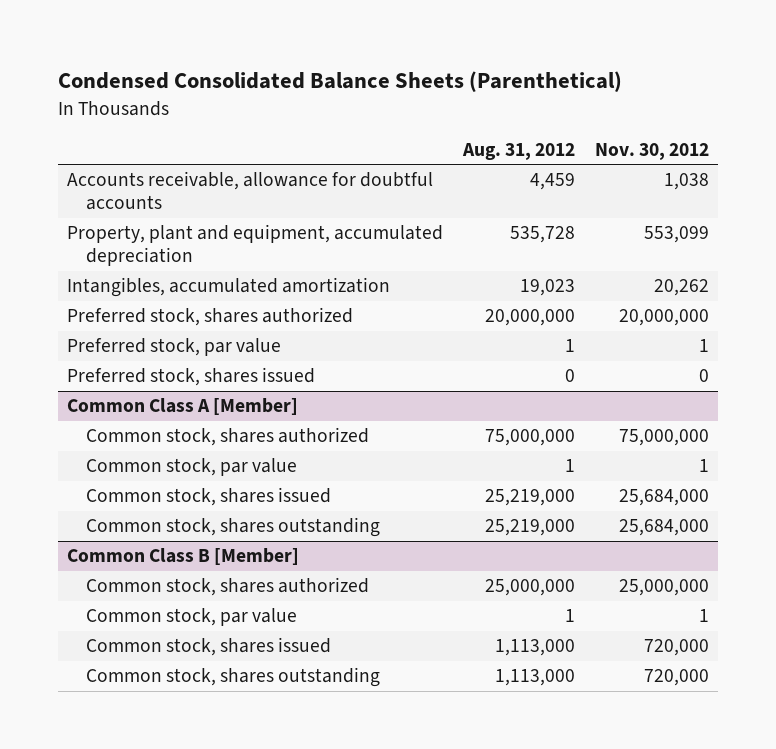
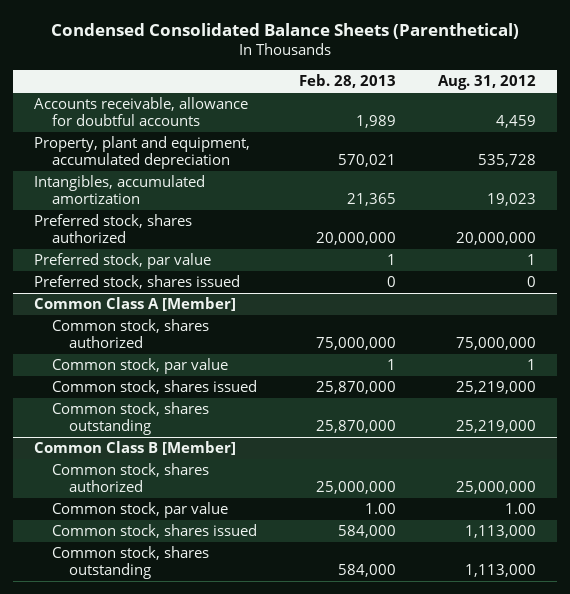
[594,142,709,160] Nov. 30, 2012 -> none
none -> [298,74,396,89] Feb. 28, 2013
[564,609,575,623] 1 -> [504,503,536,515] 1.00

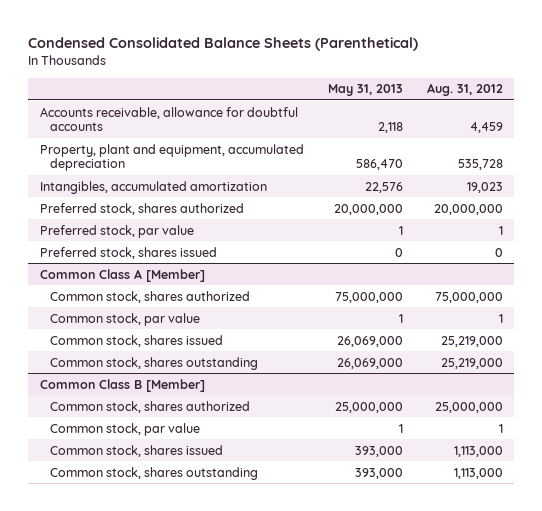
[298,74,396,89] Feb. 28, 2013 -> none
none -> [327,84,403,97] May 31, 2013
[504,503,536,515] 1.00 -> [498,423,503,433] 1

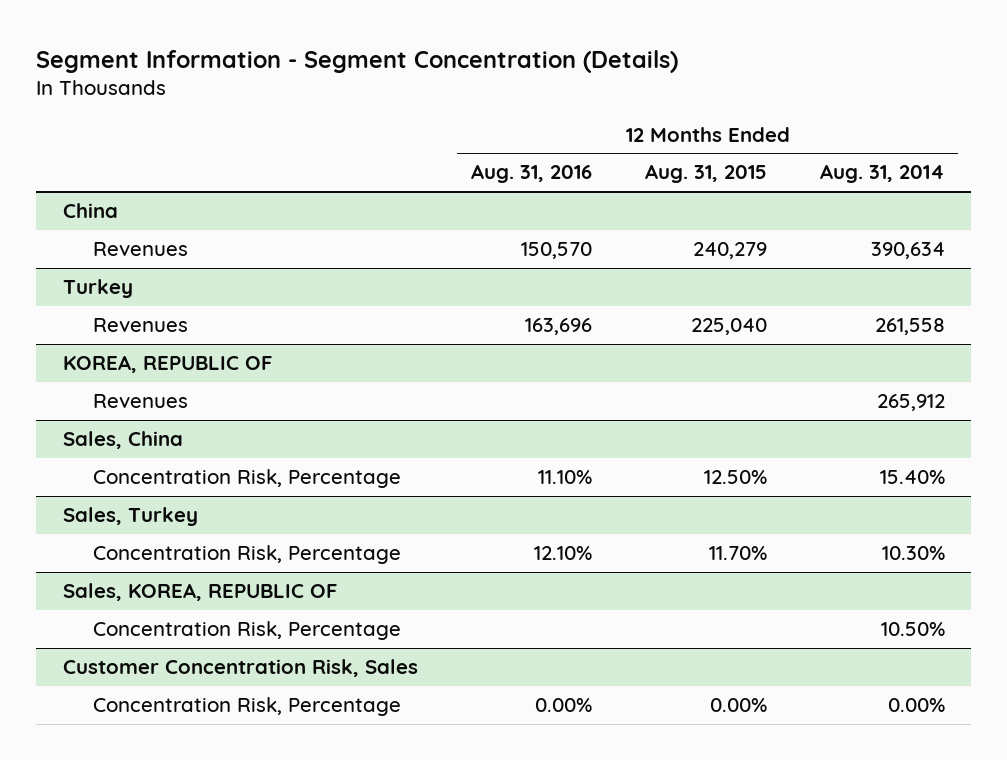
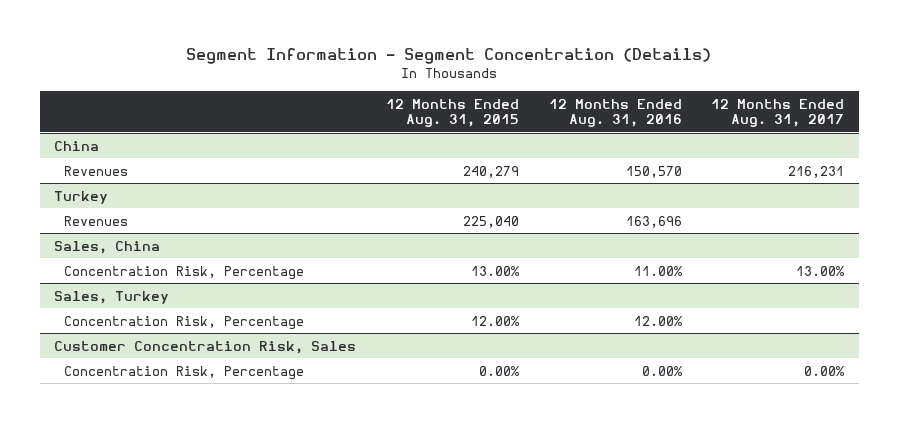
[819,164,945,184] Aug. 31, 2014 -> none
none -> [711,98,845,128] 12 Months Ended Aug. 31, 2017
[62,355,273,374] KOREA, REPUBLIC OF -> none
[92,394,188,409] Revenues -> none
[537,470,592,485] 11.10% -> [633,265,683,276] 11.00%
[703,470,767,485] 12.50% -> [470,265,520,276] 13.00%
[62,583,338,602] Sales, KOREA, REPUBLIC OF -> none
[92,621,401,641] Concentration Risk, Percentage -> none
[533,546,592,561] 12.10% -> [633,315,683,326] 12.00%
[708,546,767,561] 11.70% -> [470,315,520,326] 12.00%

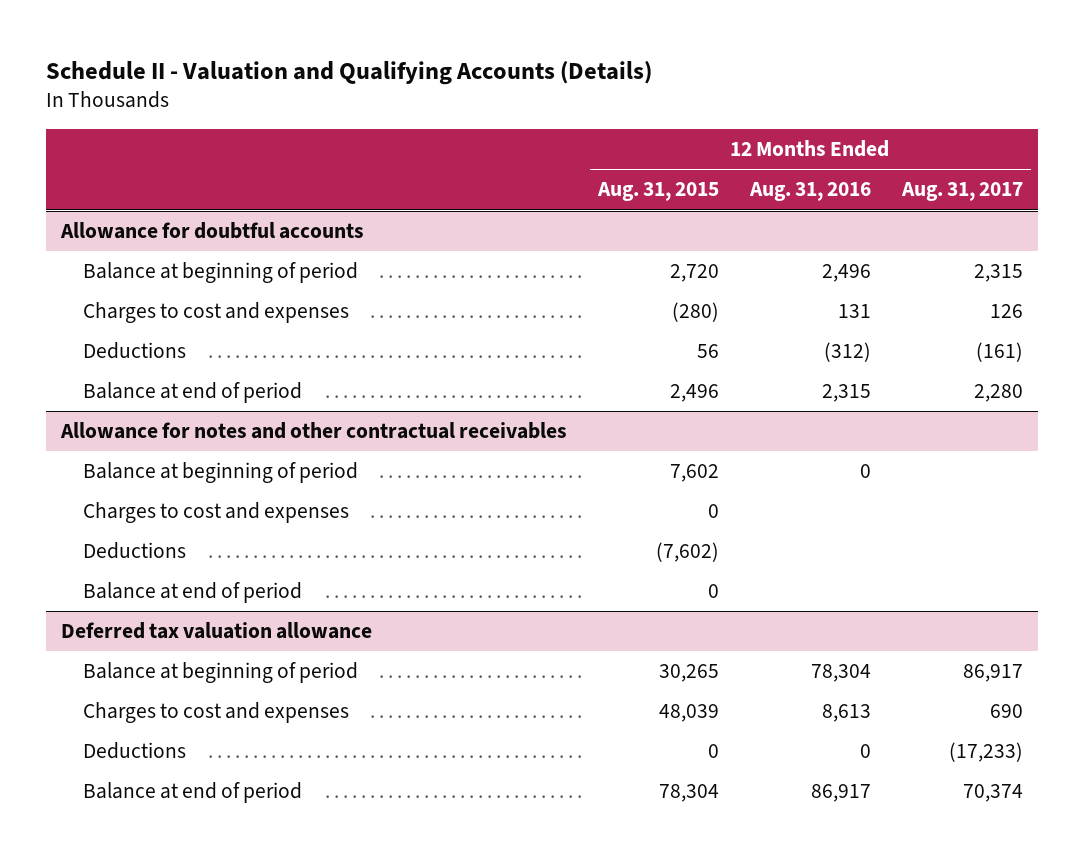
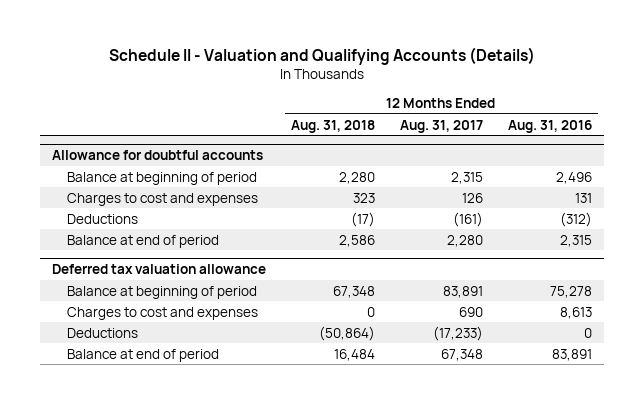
[596,182,719,202] Aug. 31, 2015 -> none
none -> [290,119,375,133] Aug. 31, 2018
[59,422,567,440] Allowance for notes and other contractual receivables -> none
[83,462,359,484] Balance at beginning of period -> none
[83,502,350,524] Charges to cost and expenses -> none
[83,542,187,560] Deductions -> none
[83,582,303,604] Balance at end of period -> none
[810,664,871,683] 78,304 -> [549,285,592,298] 75,278
[962,664,1023,683] 86,917 -> [442,285,483,298] 83,891
[810,784,871,803] 86,917 -> [551,348,592,361] 83,891
[962,784,1023,803] 70,374 -> [440,348,483,361] 67,348

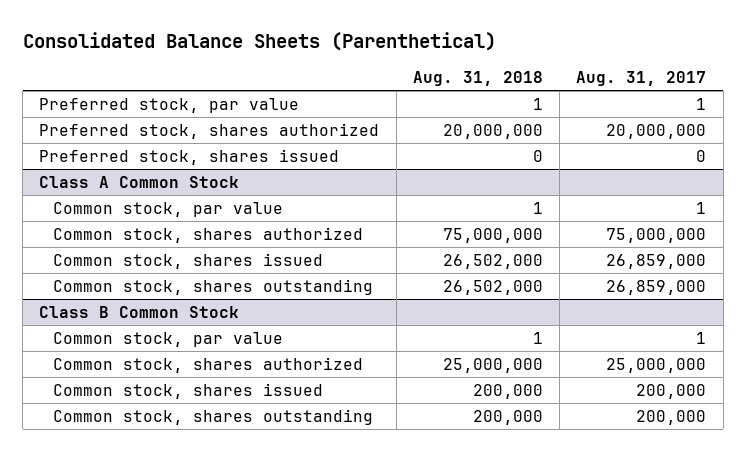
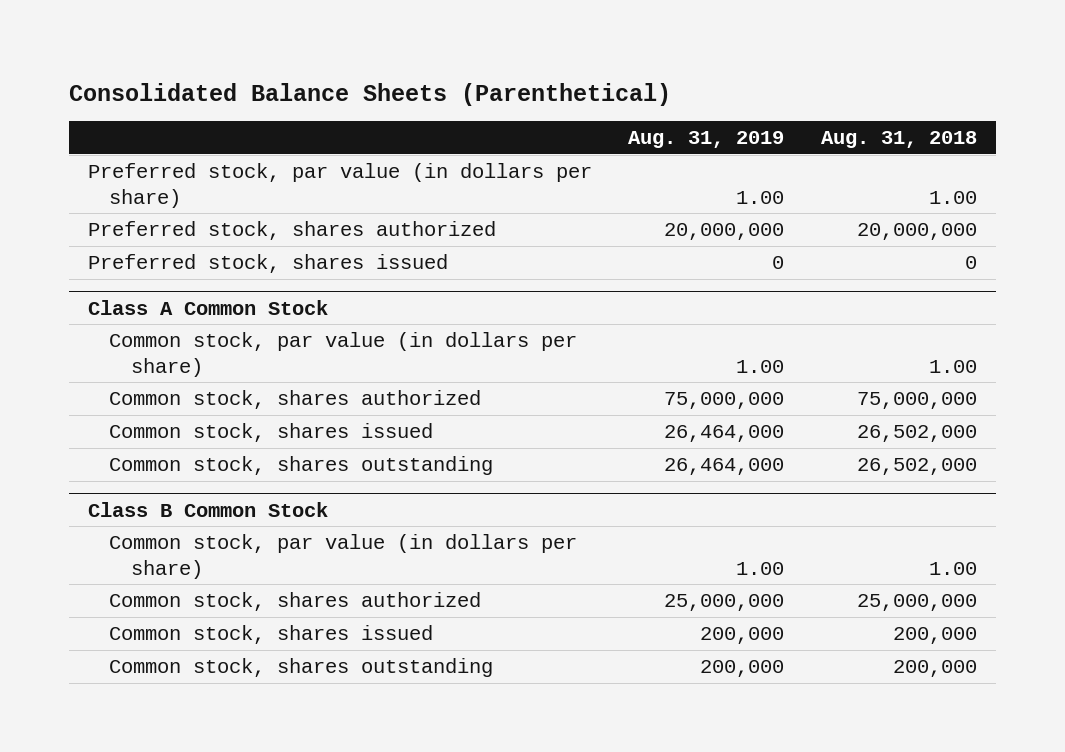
[576,70,707,86] Aug. 31, 2017 -> none
none -> [628,131,785,149] Aug. 31, 2019
[39,98,300,114] Preferred stock, par value -> [87,162,592,208] Preferred stock, par value (in dollars per share)
[532,98,543,111] 1 -> [929,190,978,204] 1.00
[53,202,284,218] Common stock, par value -> [109,331,578,377] Common stock, par value (in dollars per share)
[532,202,543,215] 1 -> [929,359,978,373] 1.00
[53,332,284,348] Common stock, par value -> [109,533,578,579] Common stock, par value (in dollars per share)
[532,332,543,345] 1 -> [929,561,978,575] 1.00

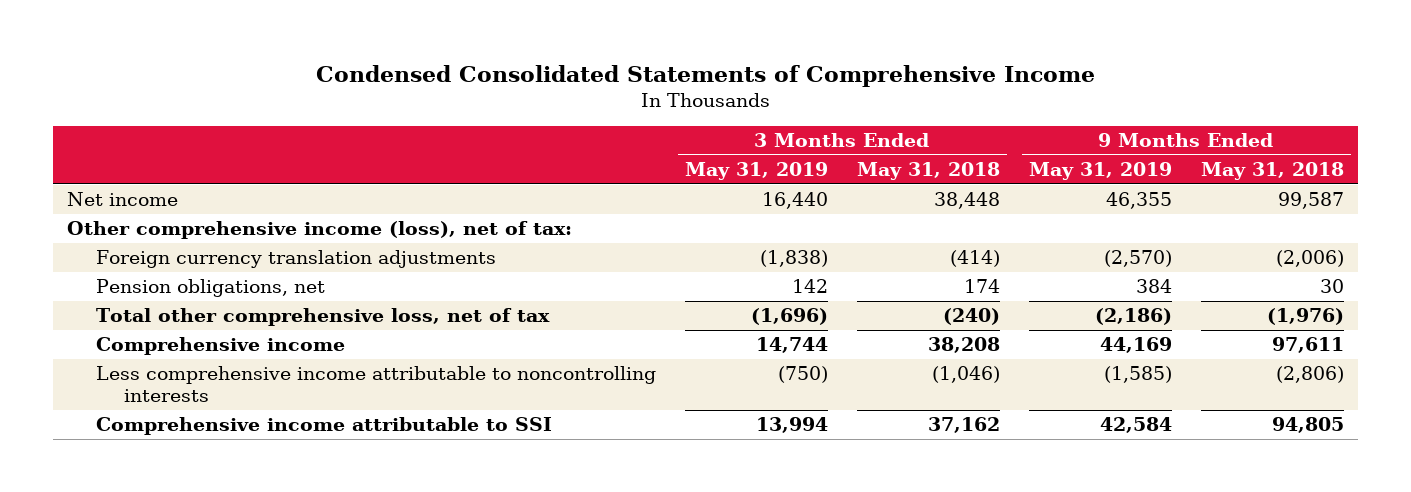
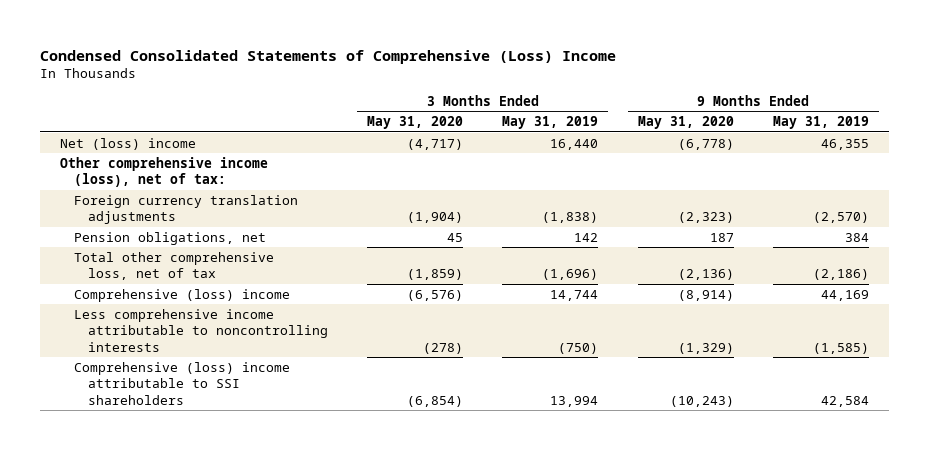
[315,64,1095,87] Condensed Consolidated Statements of Comprehensive Income -> [40,49,617,64] Condensed Consolidated Statements of Comprehensive (Loss) Income
[856,162,1000,181] May 31, 2018 -> none
[1200,162,1344,181] May 31, 2018 -> none
none -> [367,116,464,130] May 31, 2020
none -> [637,116,734,130] May 31, 2020
[67,192,179,207] Net income -> [59,137,196,150] Net (loss) income
[95,337,345,356] Comprehensive income -> [73,288,290,302] Comprehensive (loss) income
[95,417,552,436] Comprehensive income attributable to SSI -> [73,361,290,406] Comprehensive (loss) income attributable to SSI shareholders

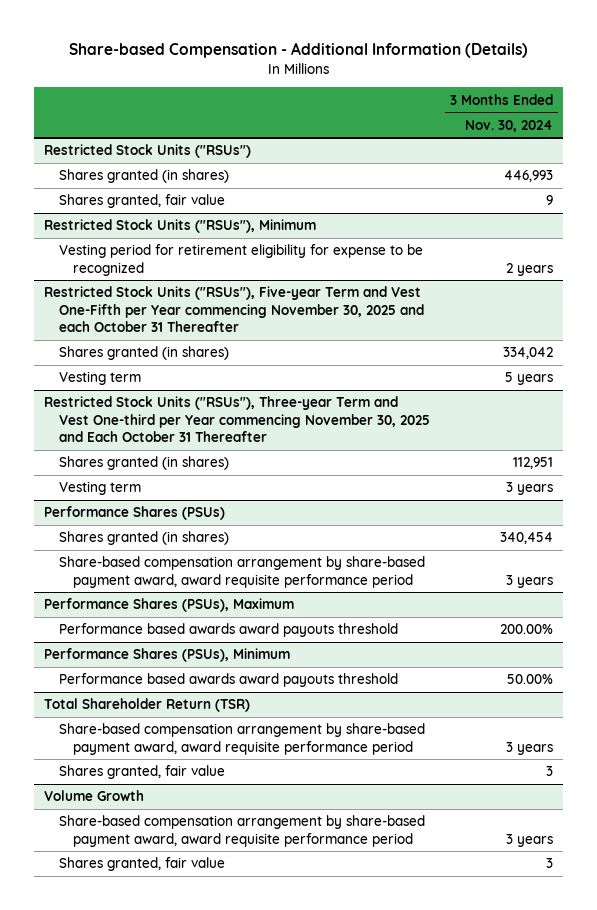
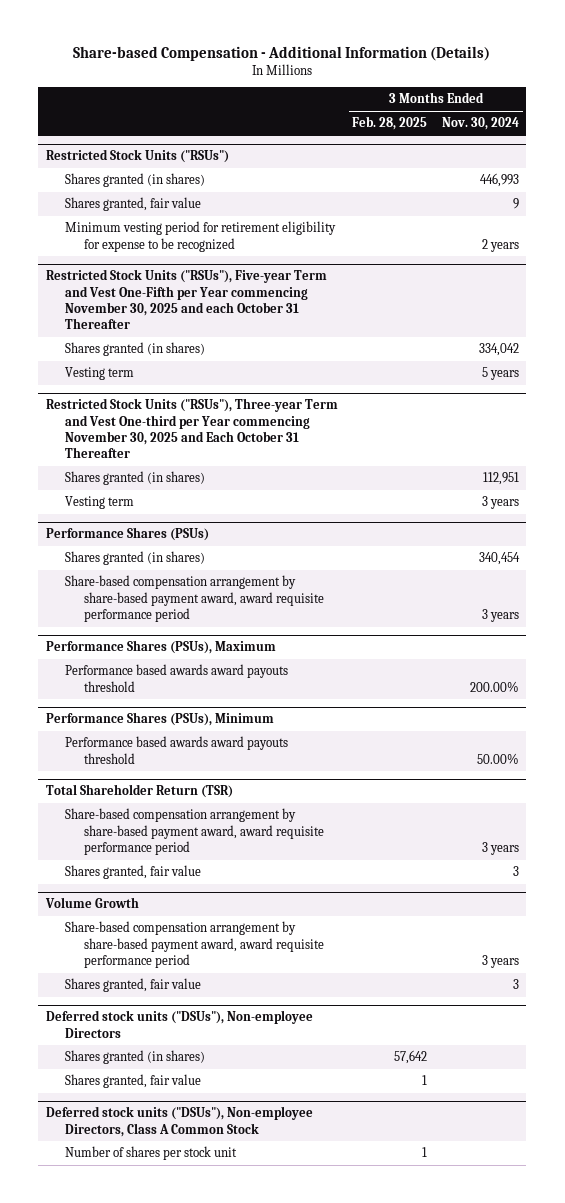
none -> [352,116,428,131] Feb. 28, 2025
[44,219,317,234] Restricted Stock Units ("RSUs"), Minimum -> none
[58,244,423,276] Vesting period for retirement eligibility for expense to be recognized -> [64,221,336,252] Minimum vesting period for retirement eligibility for expense to be recognized
none -> [45,1010,313,1038] Deferred stock units ("DSUs"), Non-employee Directors
none -> [64,1050,205,1065] Shares granted (in shares)
none -> [64,1074,201,1089] Shares granted, fair value
none -> [45,1106,313,1137] Deferred stock units ("DSUs"), Non-employee Directors, Class A Common Stock
none -> [64,1146,237,1161] Number of shares per stock unit

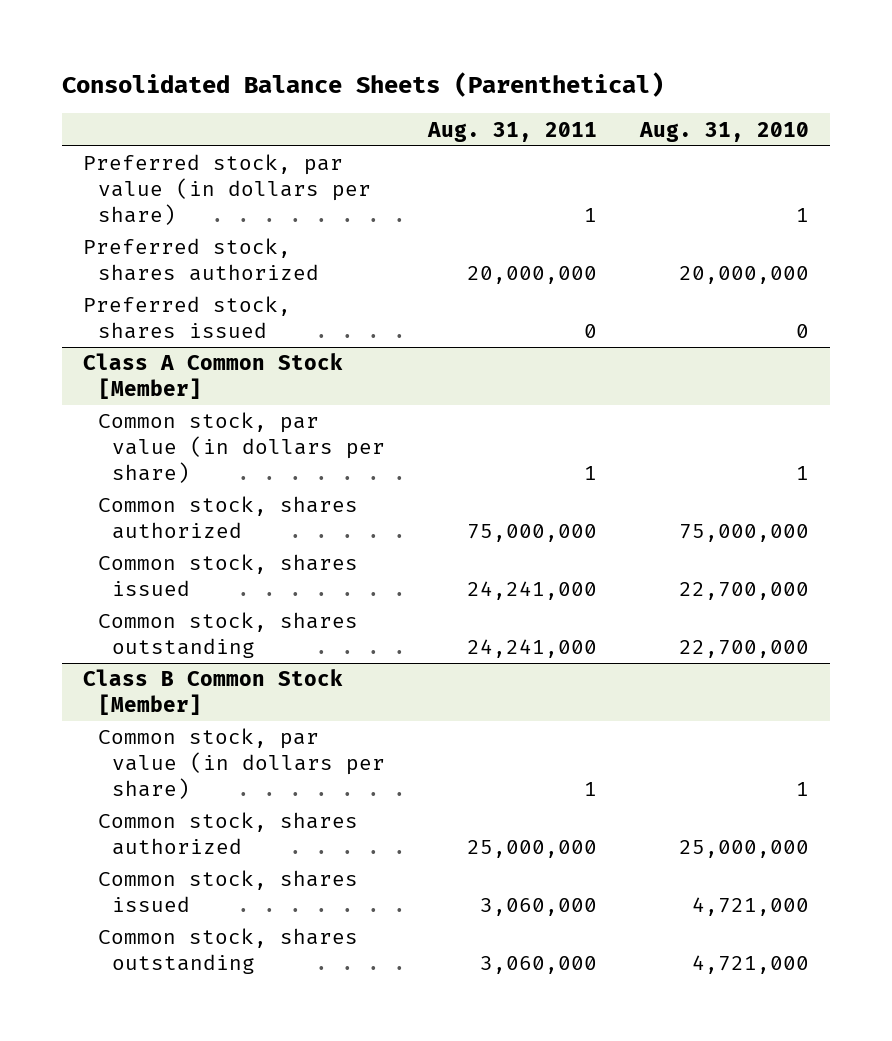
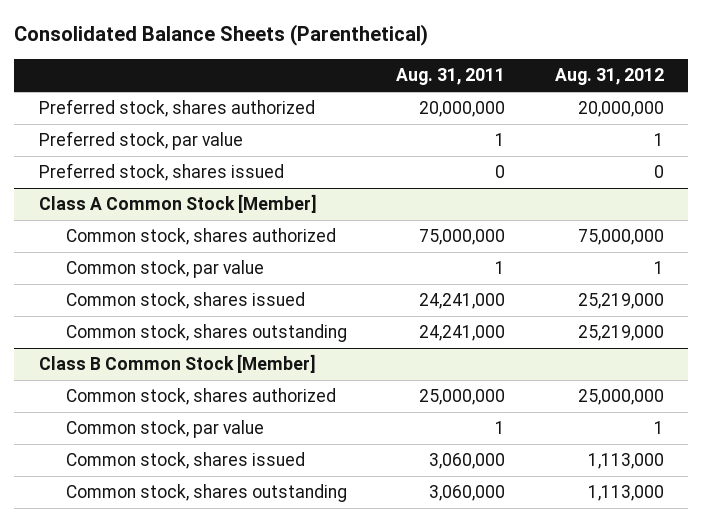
[638,121,809,142] Aug. 31, 2010 -> none
none -> [554,68,664,86] Aug. 31, 2012
[83,154,371,226] Preferred stock, par value (in dollars per share) -> none
none -> [38,131,243,151] Preferred stock, par value
[97,412,386,484] Common stock, par value (in dollars per share) -> none
none -> [65,260,264,279] Common stock, par value
[97,728,386,800] Common stock, par value (in dollars per share) -> none
none -> [65,420,264,439] Common stock, par value

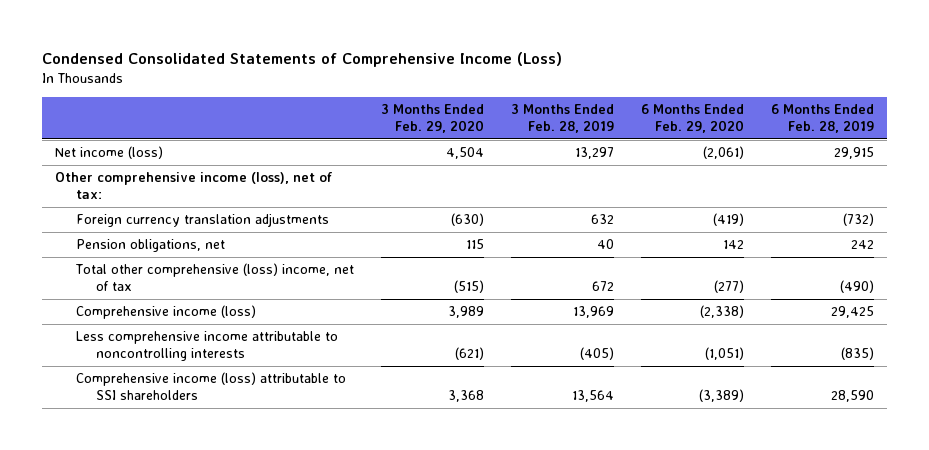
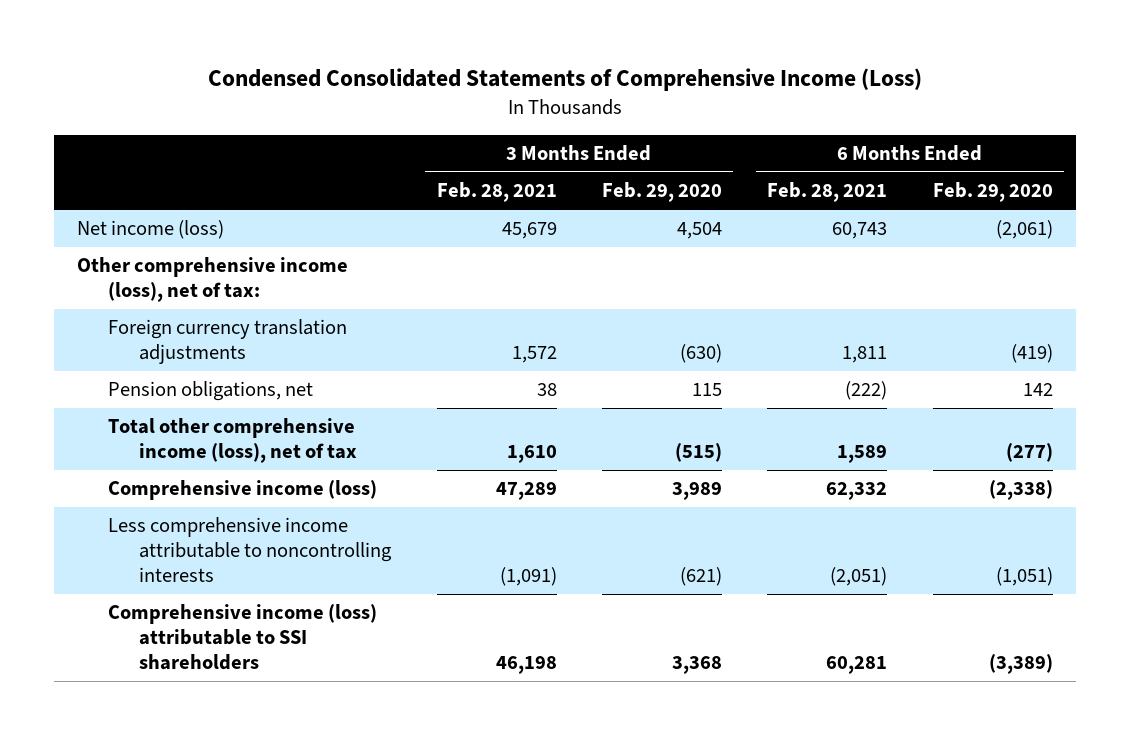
[510,104,614,133] 3 Months Ended Feb. 28, 2019 -> none
[770,104,874,133] 6 Months Ended Feb. 28, 2019 -> none
none -> [436,182,557,203] Feb. 28, 2021
none -> [767,182,888,203] Feb. 28, 2021
[74,263,354,292] Total other comprehensive (loss) income, net of tax -> [108,418,358,464] Total other comprehensive income (loss), net of tax

